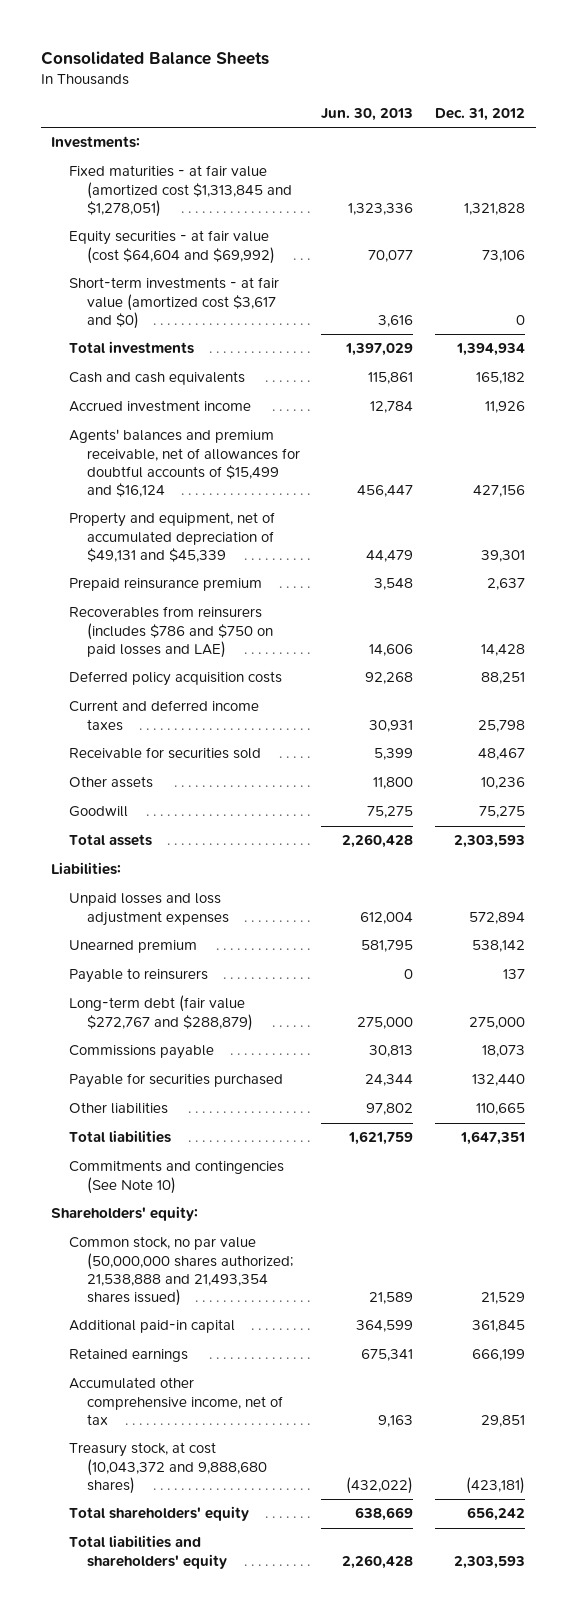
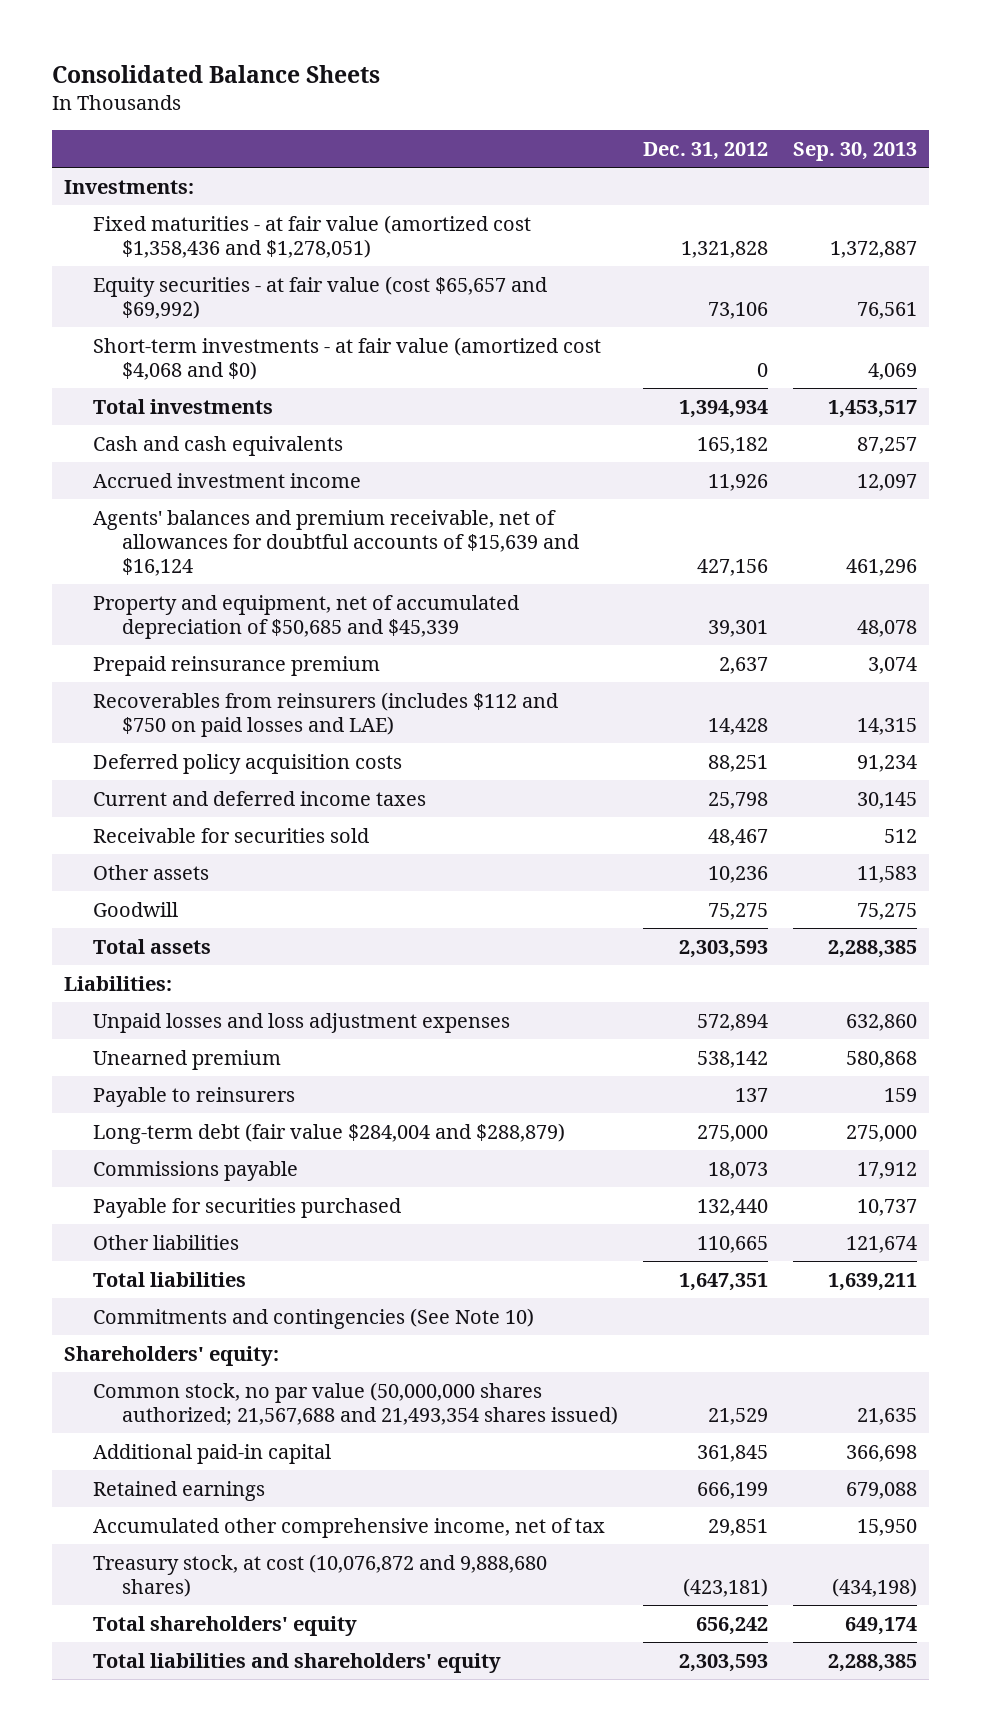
[321,108,414,122] Jun. 30, 2013 -> none
none -> [792,141,917,161] Sep. 30, 2013
[69,165,292,217] Fixed maturities - at fair value (amortized cost $1,313,845 and $1,278,051) -> [93,214,532,258] Fixed maturities - at fair value (amortized cost $1,358,436 and $1,278,051)
[69,230,275,264] Equity securities - at fair value (cost $64,604 and $69,992) -> [93,275,548,319] Equity securities - at fair value (cost $65,657 and $69,992)
[69,277,280,329] Short-term investments - at fair value (amortized cost $3,617 and $0) -> [93,336,602,380] Short-term investments - at fair value (amortized cost $4,068 and $0)
[69,429,300,498] Agents' balances and premium receivable, net of allowances for doubtful accounts of $15,499 and $16,124 -> [93,509,579,576] Agents' balances and premium receivable, net of allowances for doubtful accounts of $15,639 and $16,124
[69,512,276,562] Property and equipment, net of accumulated depreciation of $49,131 and $45,339 -> [93,594,520,639] Property and equipment, net of accumulated depreciation of $50,685 and $45,339
[69,606,273,658] Recoverables from reinsurers (includes $786 and $750 on paid losses and LAE) -> [93,691,559,737] Recoverables from reinsurers (includes $112 and $750 on paid losses and LAE)
[69,995,253,1031] Long-term debt (fair value $272,767 and $288,879) -> [93,1122,566,1144] Long-term debt (fair value $284,004 and $288,879)
[69,1236,293,1307] Common stock, no par value (50,000,000 shares authorized; 21,538,888 and 21,493,354 shares issued) -> [93,1381,618,1426] Common stock, no par value (50,000,000 shares authorized; 21,567,688 and 21,493,354 shares issued)
[69,1442,267,1494] Treasury stock, at cost (10,043,372 and 9,888,680 shares) -> [93,1553,548,1597] Treasury stock, at cost (10,076,872 and 9,888,680 shares)

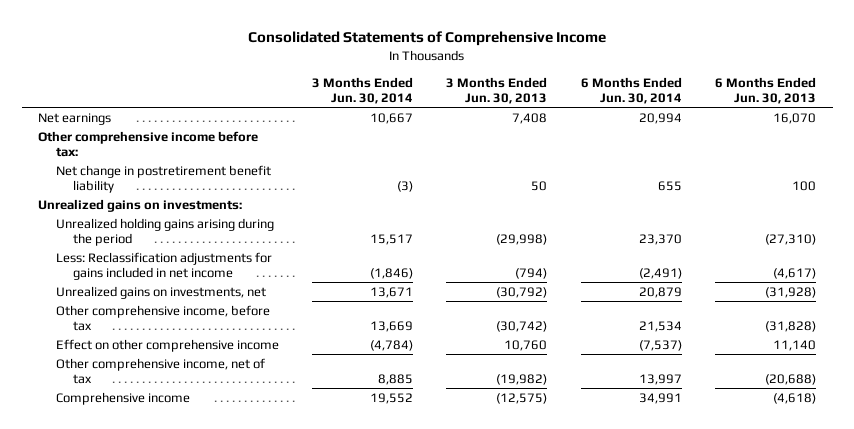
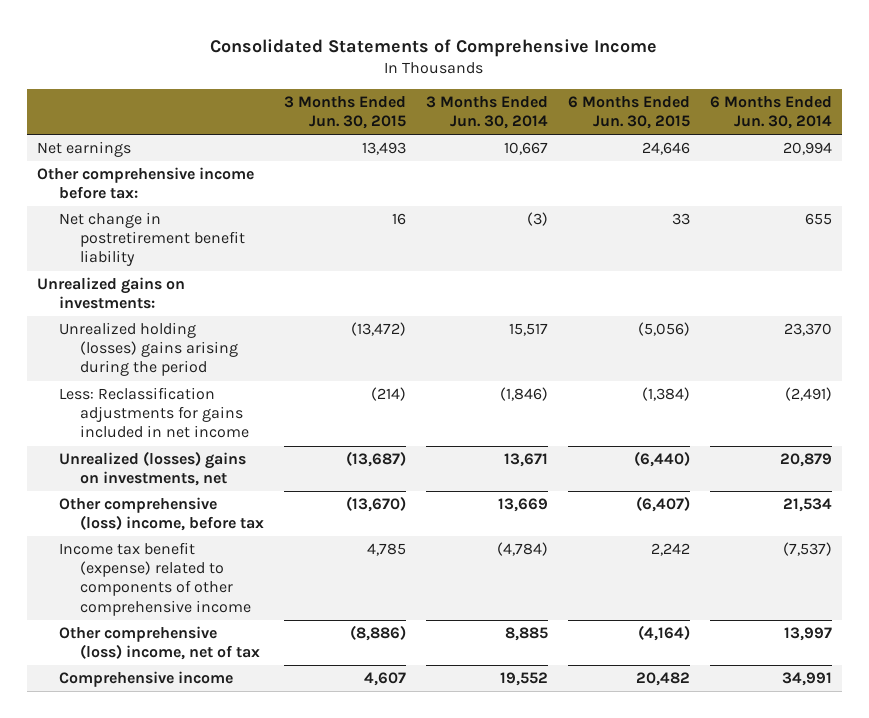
[446,76,548,105] 3 Months Ended Jun. 30, 2013 -> none
[714,76,816,105] 6 Months Ended Jun. 30, 2013 -> none
none -> [284,95,407,130] 3 Months Ended Jun. 30, 2015
none -> [567,95,690,130] 6 Months Ended Jun. 30, 2015
[55,217,274,247] Unrealized holding gains arising during the period -> [58,322,239,377] Unrealized holding (losses) gains arising during the period
[55,285,266,299] Unrealized gains on investments, net -> [58,451,246,487] Unrealized (losses) gains on investments, net
[55,304,270,332] Other comprehensive income, before tax -> [58,497,265,532] Other comprehensive (loss) income, before tax
[55,338,279,352] Effect on other comprehensive income -> [58,542,252,616] Income tax benefit (expense) related to components of other comprehensive income
[55,357,265,385] Other comprehensive income, net of tax -> [58,626,261,661] Other comprehensive (loss) income, net of tax

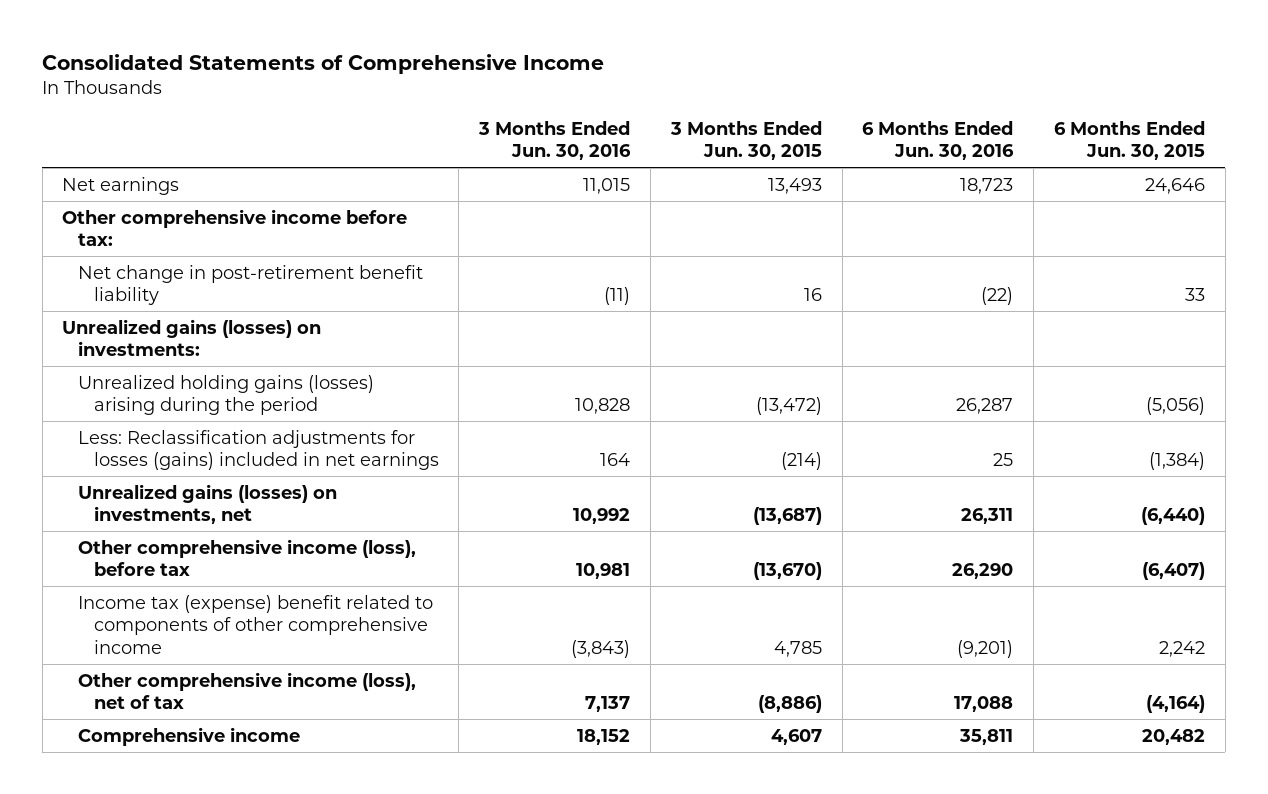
[426,95,549,130] 3 Months Ended Jun. 30, 2014 -> none
[709,95,832,130] 6 Months Ended Jun. 30, 2014 -> none
none -> [478,120,632,161] 3 Months Ended Jun. 30, 2016
none -> [862,120,1015,161] 6 Months Ended Jun. 30, 2016
[58,212,246,267] Net change in postretirement benefit liability -> [78,264,424,306] Net change in post-retirement benefit liability
[36,277,185,310] Unrealized gains on investments: -> [62,318,322,357] Unrealized gains (losses) on investments:
[58,322,239,377] Unrealized holding (losses) gains arising during the period -> [78,374,375,416] Unrealized holding gains (losses) arising during the period
[58,387,250,439] Less: Reclassification adjustments for gains included in net income -> [78,429,439,471] Less: Reclassification adjustments for losses (gains) included in net earnings
[58,451,246,487] Unrealized (losses) gains on investments, net -> [78,483,338,525] Unrealized gains (losses) on investments, net
[58,497,265,532] Other comprehensive (loss) income, before tax -> [78,538,417,577] Other comprehensive income (loss), before tax
[58,542,252,616] Income tax benefit (expense) related to components of other comprehensive income -> [78,594,434,654] Income tax (expense) benefit related to components of other comprehensive income
[58,626,261,661] Other comprehensive (loss) income, net of tax -> [78,671,417,710] Other comprehensive income (loss), net of tax

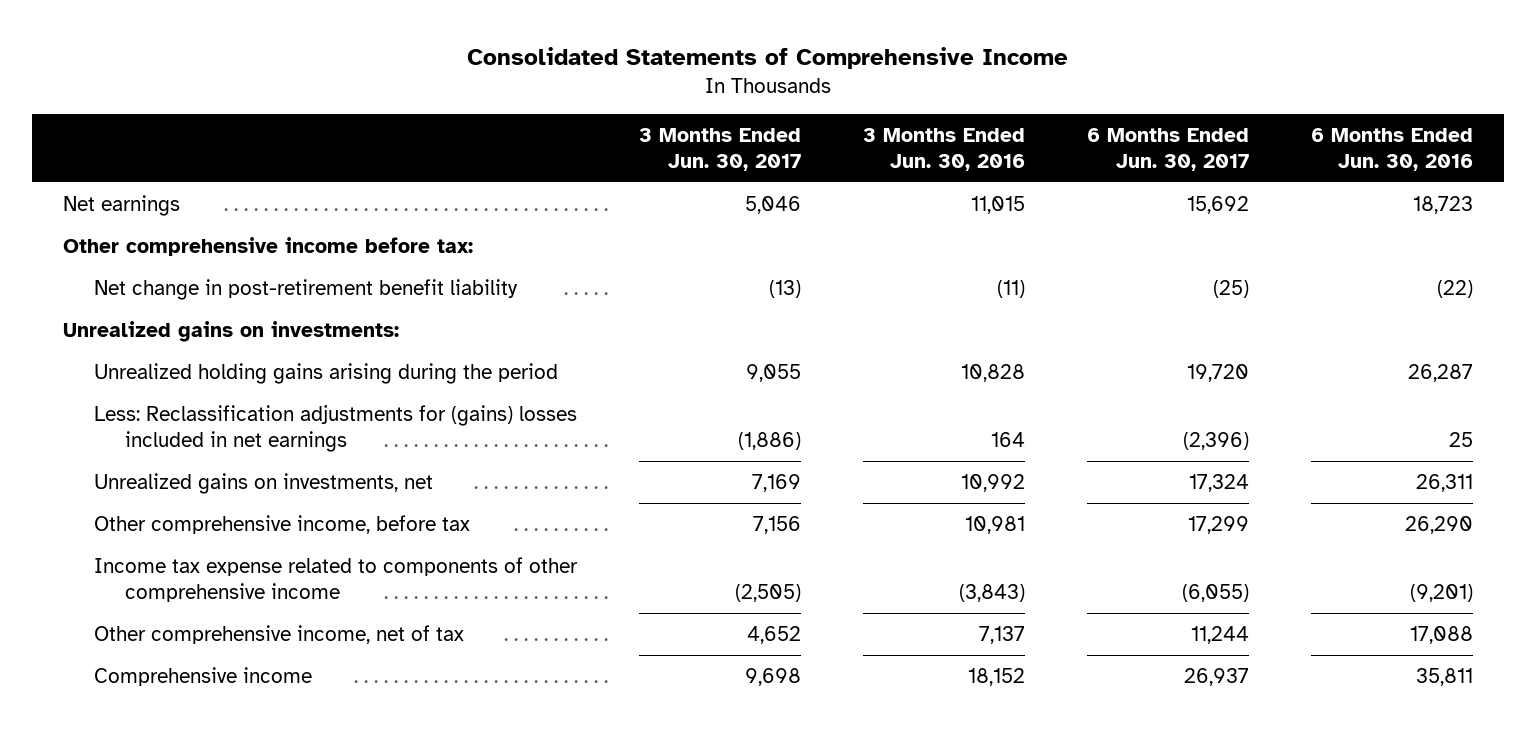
[669,120,822,161] 3 Months Ended Jun. 30, 2015 -> none
[1054,120,1206,161] 6 Months Ended Jun. 30, 2015 -> none
none -> [638,128,801,171] 3 Months Ended Jun. 30, 2017
none -> [1087,128,1250,171] 6 Months Ended Jun. 30, 2017
[62,318,322,357] Unrealized gains (losses) on investments: -> [62,321,399,343] Unrealized gains on investments:
[78,374,375,416] Unrealized holding gains (losses) arising during the period -> [93,363,558,385] Unrealized holding gains arising during the period
[78,429,439,471] Less: Reclassification adjustments for losses (gains) included in net earnings -> [93,405,577,452] Less: Reclassification adjustments for (gains) losses included in net earnings
[78,483,338,525] Unrealized gains (losses) on investments, net -> [93,473,433,495] Unrealized gains on investments, net
[78,538,417,577] Other comprehensive income (loss), before tax -> [93,515,470,535] Other comprehensive income, before tax
[78,594,434,654] Income tax (expense) benefit related to components of other comprehensive income -> [93,557,578,602] Income tax expense related to components of other comprehensive income
[78,671,417,710] Other comprehensive income (loss), net of tax -> [93,625,464,645] Other comprehensive income, net of tax

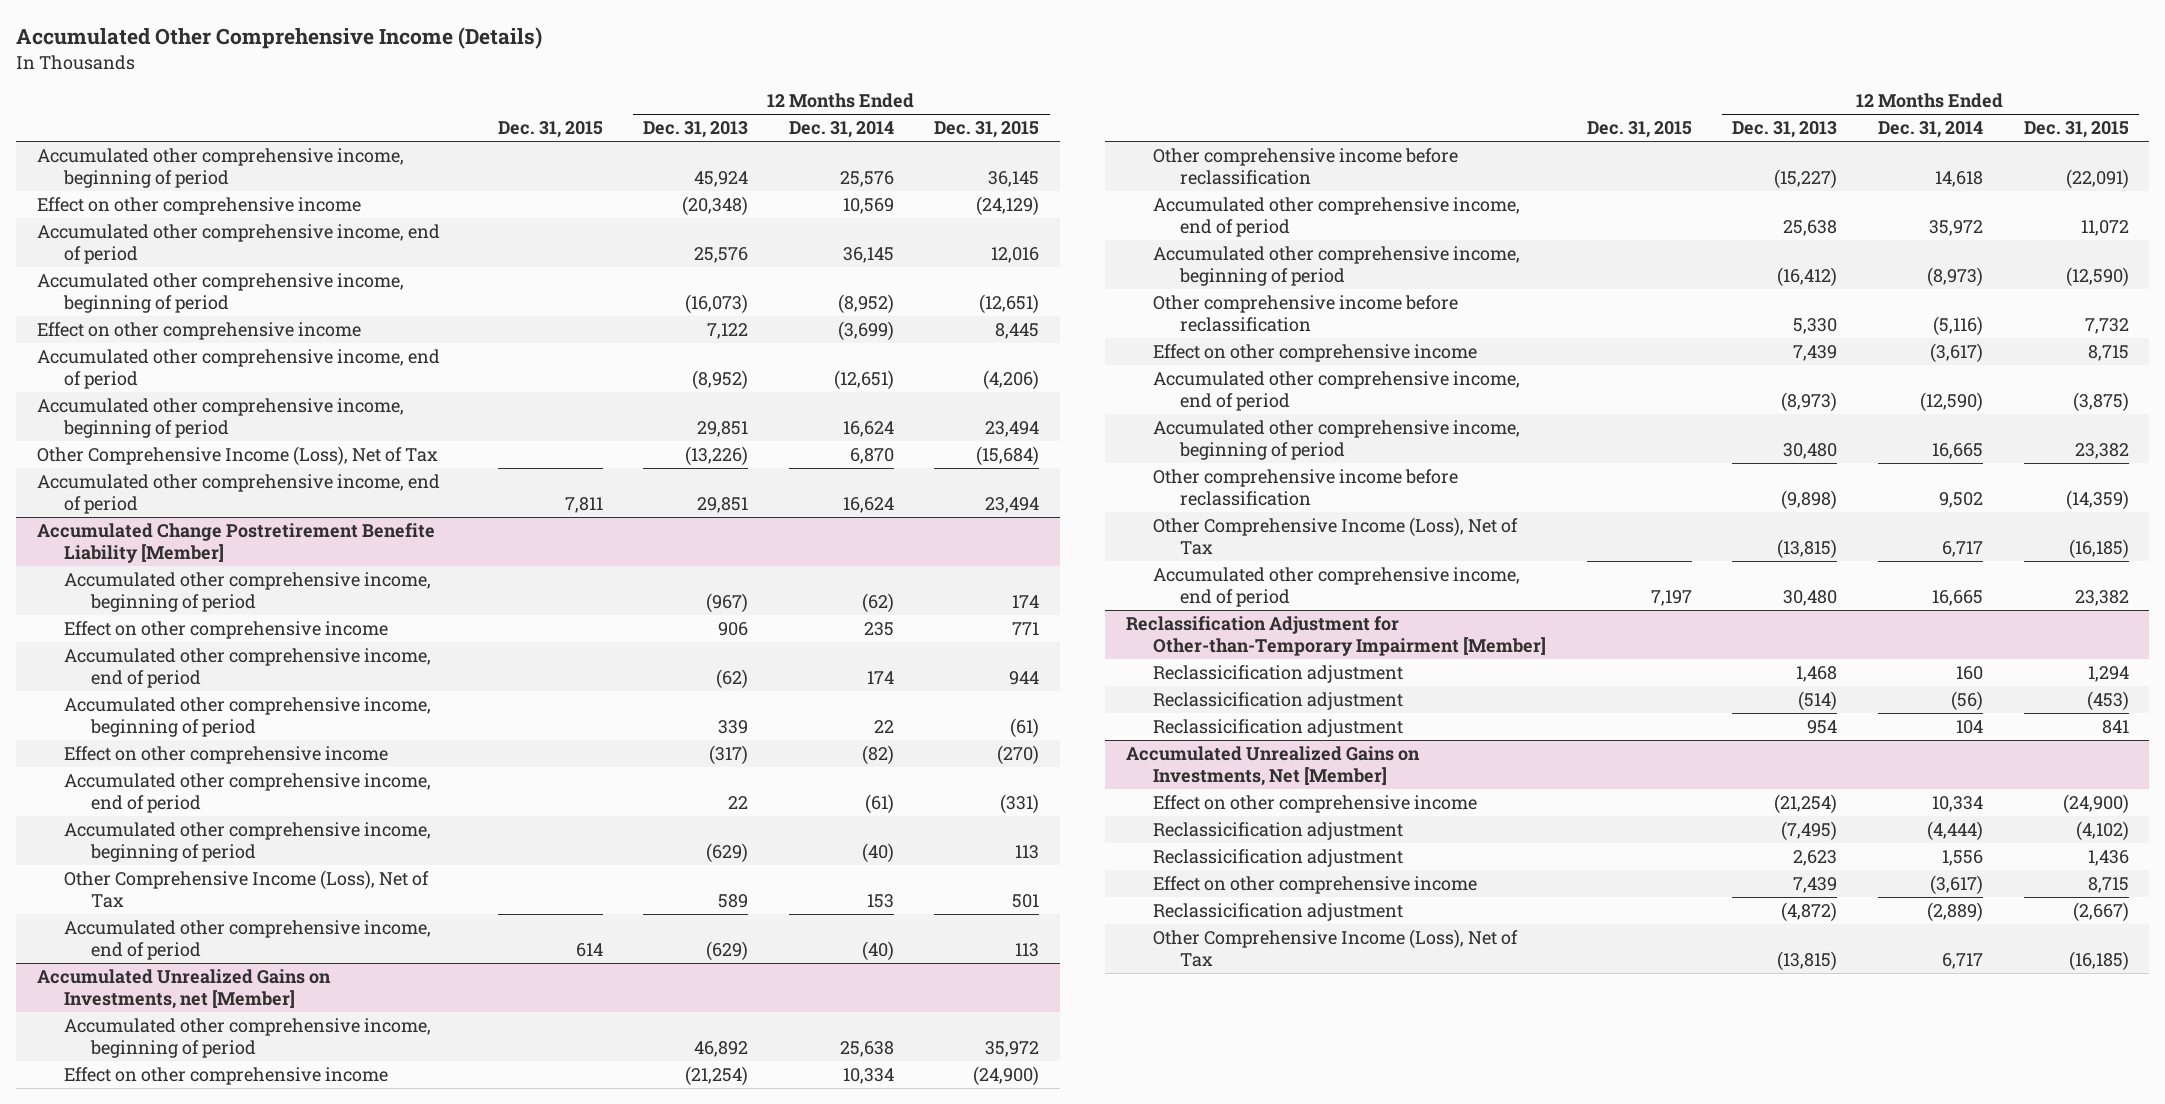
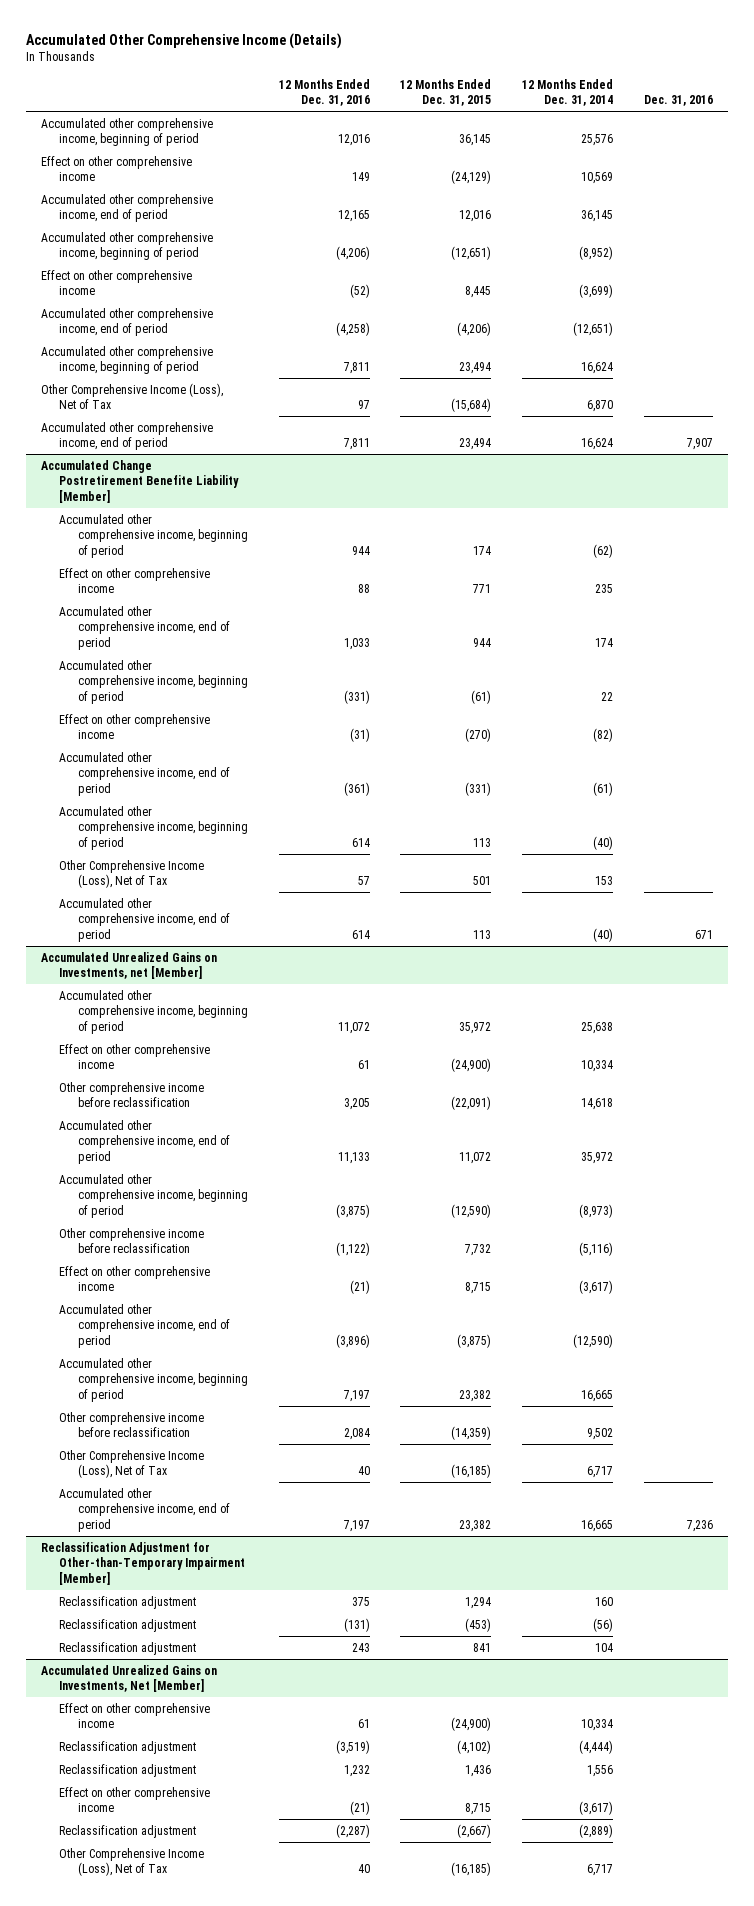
[497,121,603,139] Dec. 31, 2015 -> none
[643,121,749,139] Dec. 31, 2013 -> none
none -> [278,78,370,107] 12 Months Ended Dec. 31, 2016
none -> [644,95,714,107] Dec. 31, 2016
[1152,665,1403,684] Reclassicification adjustment -> [59,1595,197,1609] Reclassification adjustment
[1152,692,1403,711] Reclassicification adjustment -> [59,1618,197,1632] Reclassification adjustment
[1152,719,1403,738] Reclassicification adjustment -> [59,1641,197,1655] Reclassification adjustment
[1152,822,1403,841] Reclassicification adjustment -> [59,1740,197,1754] Reclassification adjustment
[1152,849,1403,868] Reclassicification adjustment -> [59,1763,197,1777] Reclassification adjustment
[1152,903,1403,922] Reclassicification adjustment -> [59,1824,197,1838] Reclassification adjustment

